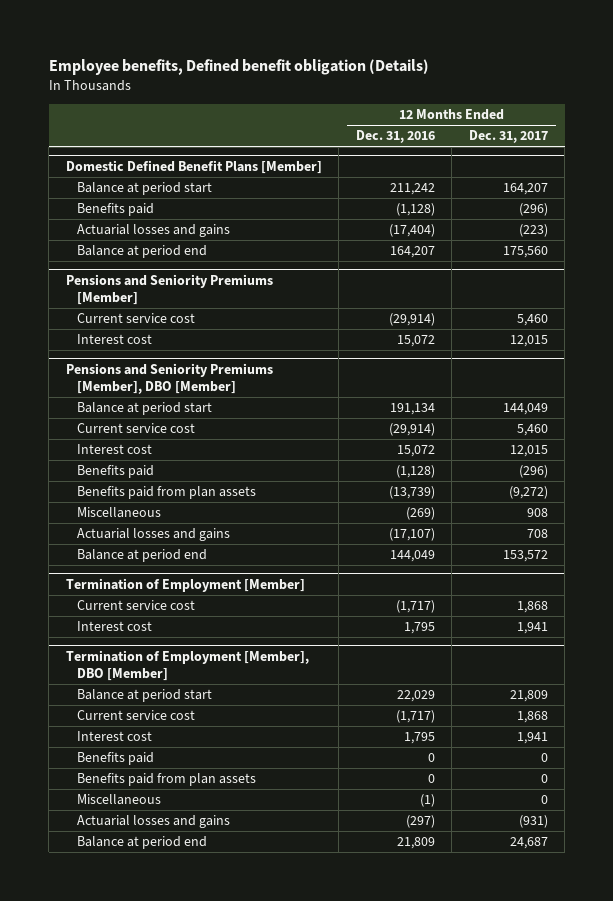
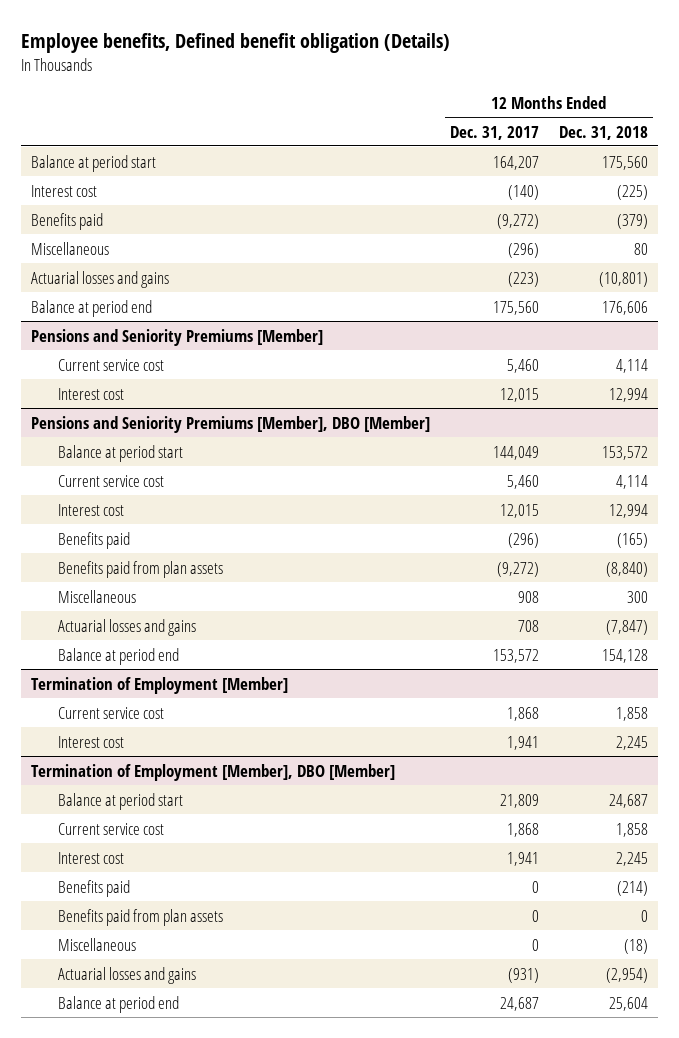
[355,130,435,144] Dec. 31, 2016 -> none
none -> [558,125,648,140] Dec. 31, 2018
[65,159,322,174] Domestic Defined Benefit Plans [Member] -> none
none -> [31,184,98,197] Interest cost
[518,203,548,217] (296) -> [497,213,540,229] (9,272)
none -> [31,241,110,255] Miscellaneous

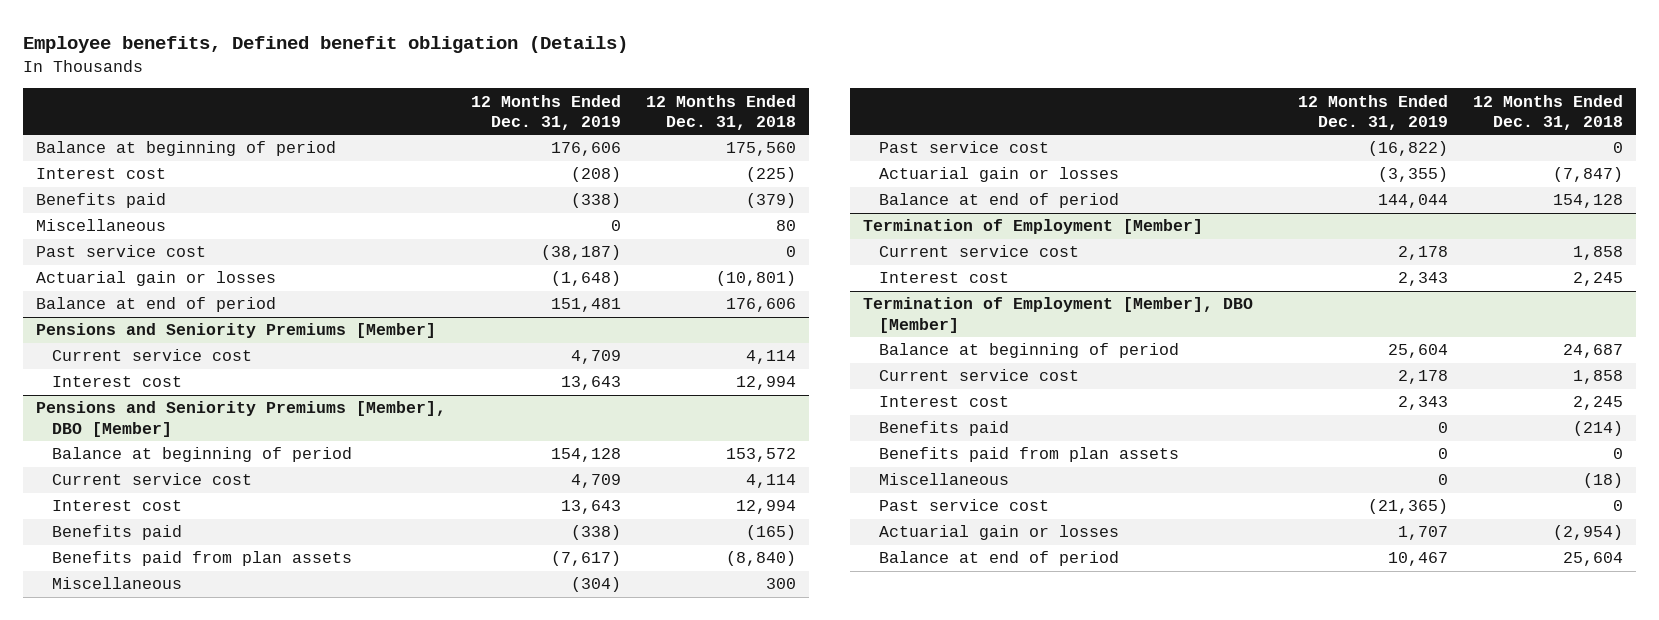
[450,125,540,140] Dec. 31, 2017 -> none
none -> [471,94,622,130] 12 Months Ended Dec. 31, 2019
[31,154,157,172] Balance at period start -> [35,141,336,157] Balance at beginning of period
none -> [35,245,206,258] Past service cost
[31,270,170,288] Actuarial losses and gains -> [35,271,276,287] Actuarial gain or losses
[31,299,153,317] Balance at period end -> [35,297,276,313] Balance at end of period
[57,444,183,462] Balance at period start -> [51,447,352,463] Balance at beginning of period
none -> [878,141,1049,154] Past service cost
[57,618,196,636] Actuarial losses and gains -> [878,167,1119,183] Actuarial gain or losses
[57,647,179,665] Balance at period end -> [878,193,1119,209] Balance at end of period
[57,792,183,810] Balance at period start -> [878,343,1179,359] Balance at beginning of period
none -> [878,499,1049,512] Past service cost
[57,966,196,984] Actuarial losses and gains -> [878,525,1119,541] Actuarial gain or losses
[57,995,179,1013] Balance at period end -> [878,551,1119,567] Balance at end of period

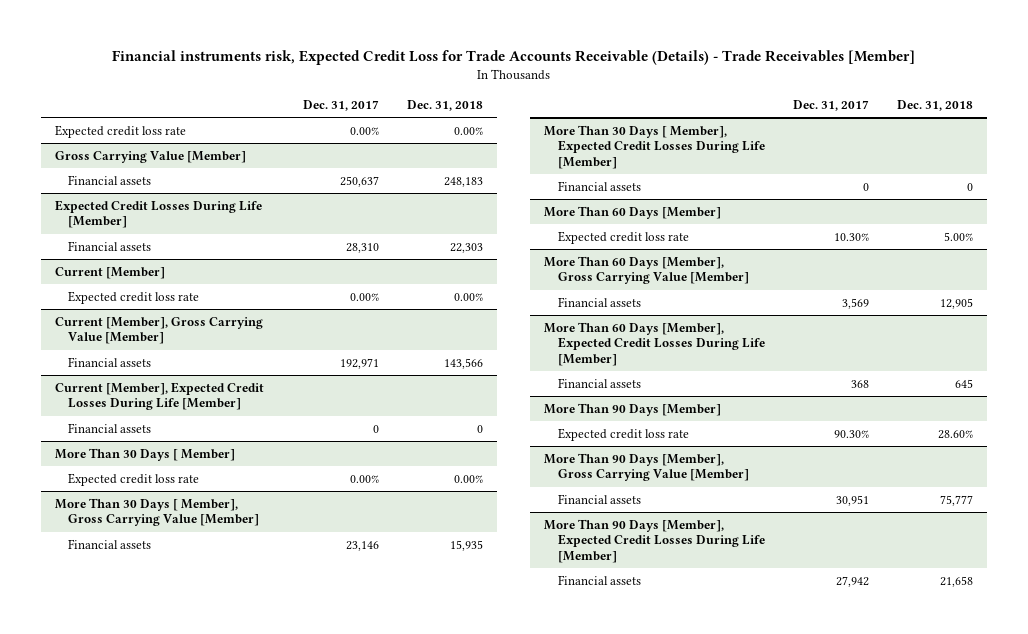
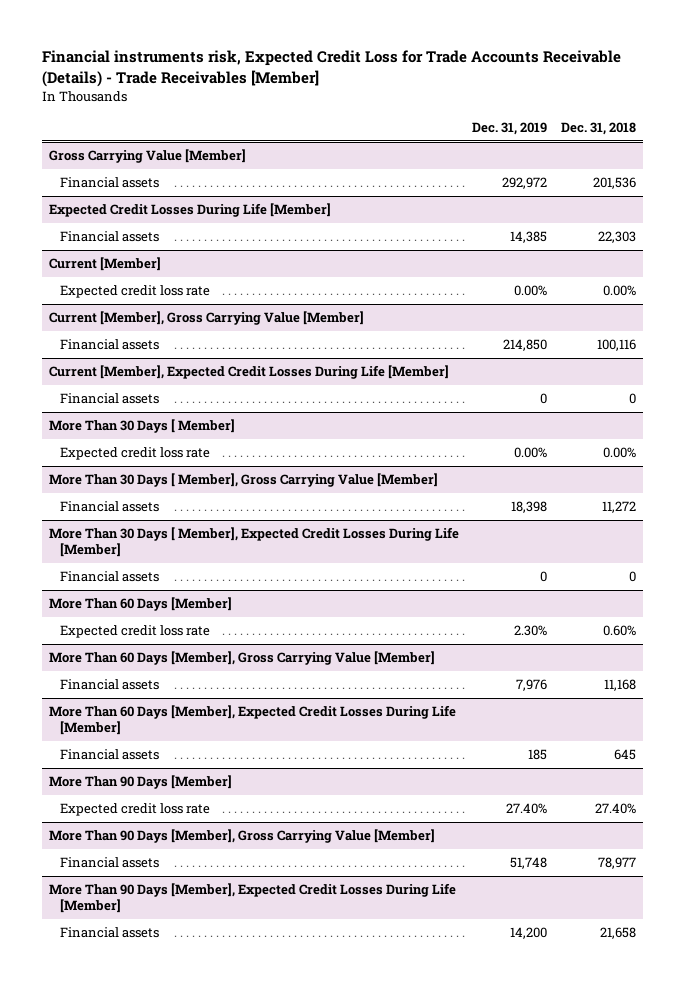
[303,100,380,112] Dec. 31, 2017 -> none
none -> [472,121,548,135] Dec. 31, 2019
[54,124,186,138] Expected credit loss rate -> none
[444,176,484,187] 248,183 -> [593,177,637,190] 201,536
[444,357,484,369] 143,566 -> [597,339,637,352] 100,116
[450,539,484,551] 15,935 -> [602,501,637,514] 11,272
[943,231,973,241] 5.00% -> [603,625,637,637] 0.60%
[939,297,973,309] 12,905 -> [604,679,637,692] 11,168
[937,429,973,439] 28.60% -> [595,803,637,815] 27.40%
[939,494,973,506] 75,777 -> [598,857,637,870] 78,977

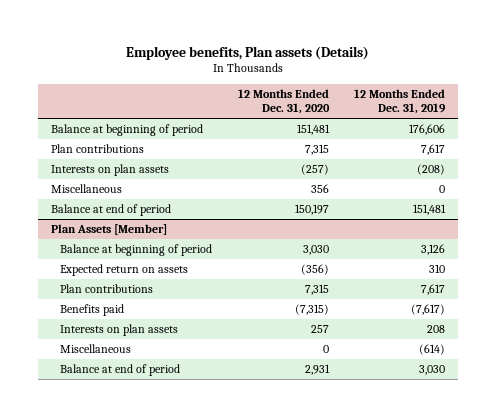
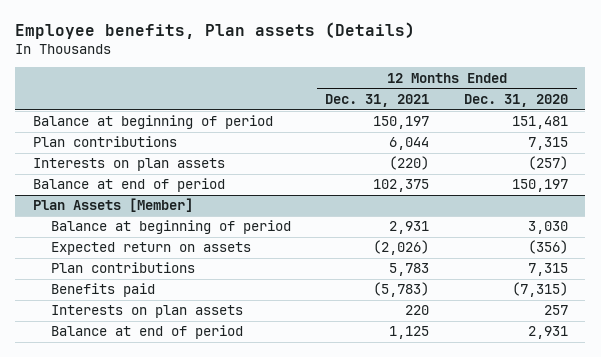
[354,89,447,114] 12 Months Ended Dec. 31, 2019 -> none
none -> [325,94,430,108] Dec. 31, 2021
[50,184,122,194] Miscellaneous -> none
[60,344,132,354] Miscellaneous -> none

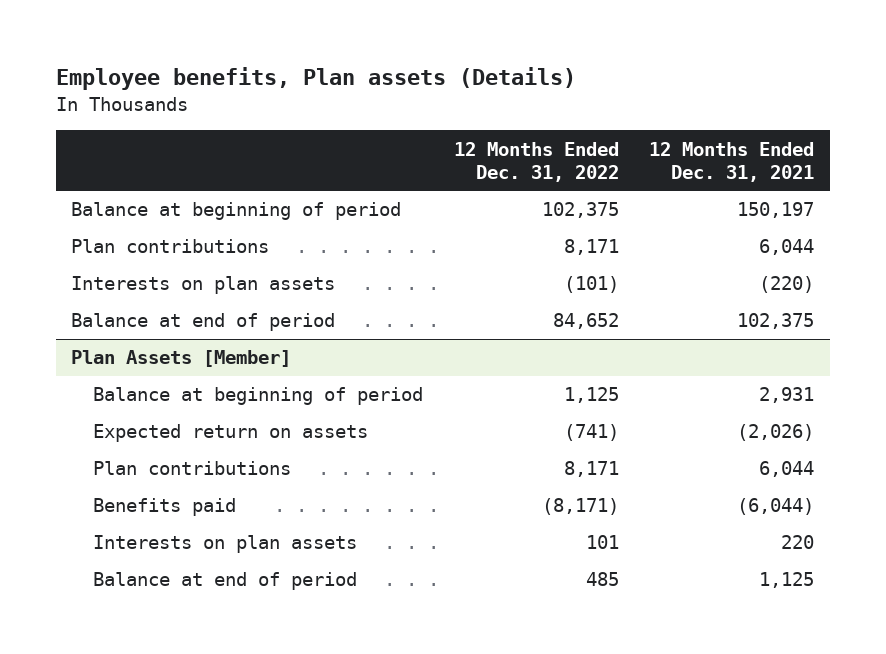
[463,94,568,108] Dec. 31, 2020 -> none
none -> [453,141,619,182] 12 Months Ended Dec. 31, 2022
[389,263,430,277] 5,783 -> [759,461,815,478] 6,044
[373,282,430,298] (5,783) -> [737,498,815,516] (6,044)

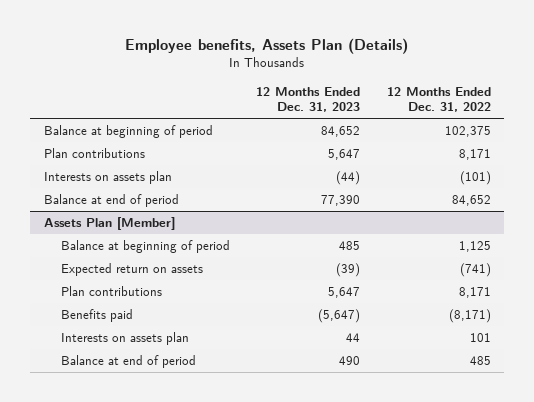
[55,67,576,91] Employee benefits, Plan assets (Details) -> [125,37,409,54] Employee benefits, Assets Plan (Details)
[649,141,815,182] 12 Months Ended Dec. 31, 2021 -> none
none -> [256,86,361,112] 12 Months Ended Dec. 31, 2023
[71,276,336,295] Interests on plan assets -> [43,171,172,185] Interests on assets plan
[71,350,292,368] Plan Assets [Member] -> [43,217,175,231] Assets Plan [Member]
[93,535,358,554] Interests on plan assets -> [60,332,189,346] Interests on assets plan

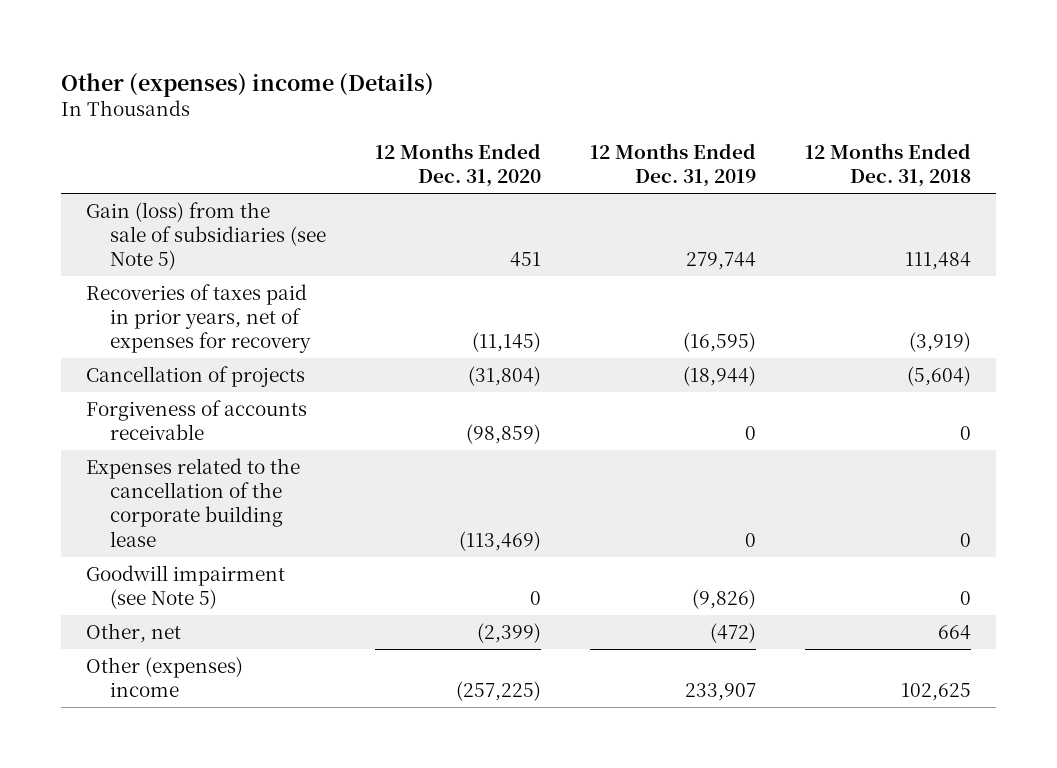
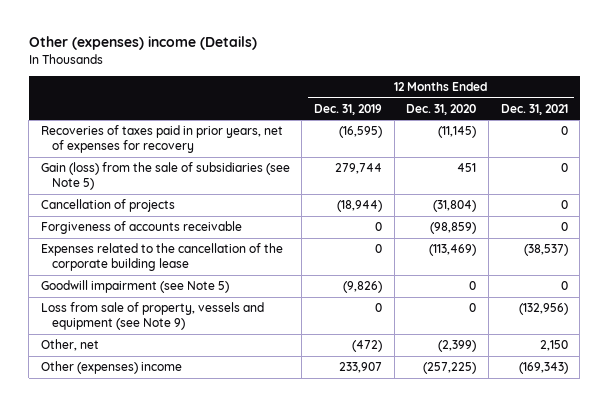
[805,142,972,188] 12 Months Ended Dec. 31, 2018 -> none
none -> [500,103,568,115] Dec. 31, 2021
[85,201,327,271] Gain (loss) from the sale of subsidiaries (see Note 5) -> [40,162,290,190] Gain (loss) from the sale of subsidiaries (see Note 5)
none -> [40,302,264,330] Loss from sale of property, vessels and equipment (see Note 9)

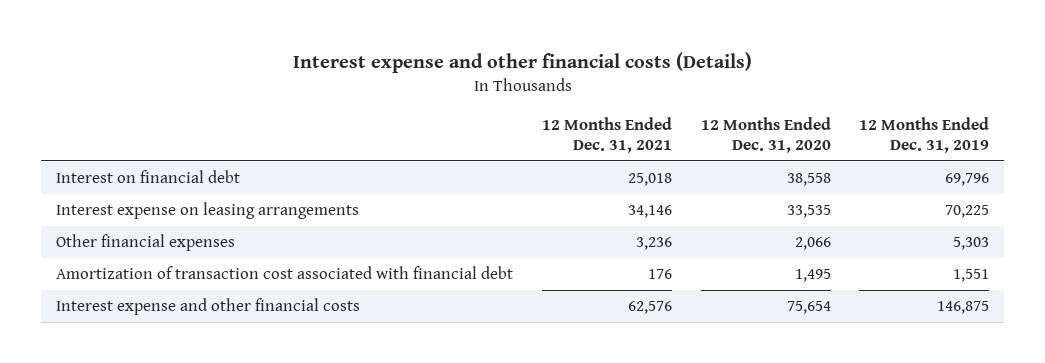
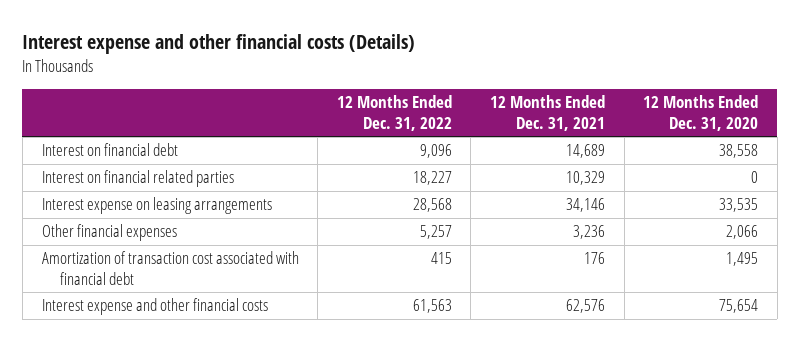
[859,116,990,153] 12 Months Ended Dec. 31, 2019 -> none
none -> [336,95,452,131] 12 Months Ended Dec. 31, 2022
[627,173,672,187] 25,018 -> [565,144,605,159] 14,689
none -> [41,170,234,188] Interest on financial related parties

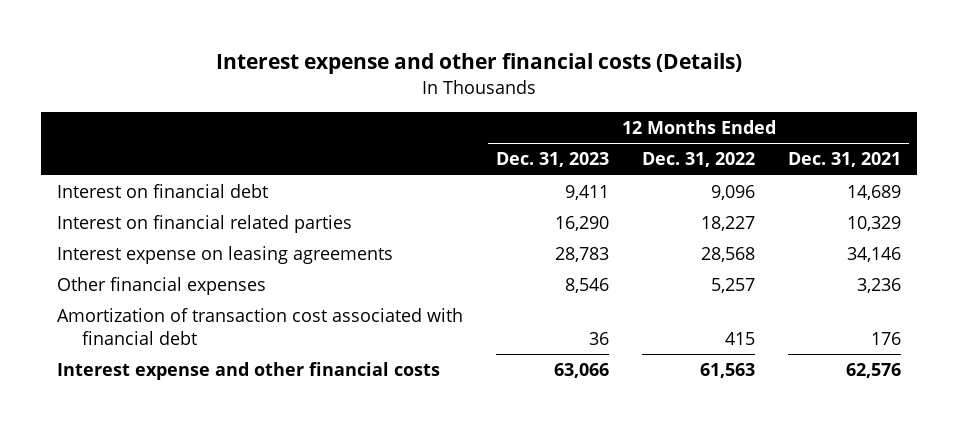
[643,95,759,131] 12 Months Ended Dec. 31, 2020 -> none
none -> [496,152,610,168] Dec. 31, 2023
[41,197,272,215] Interest expense on leasing arrangements -> [57,246,394,265] Interest expense on leasing agreements

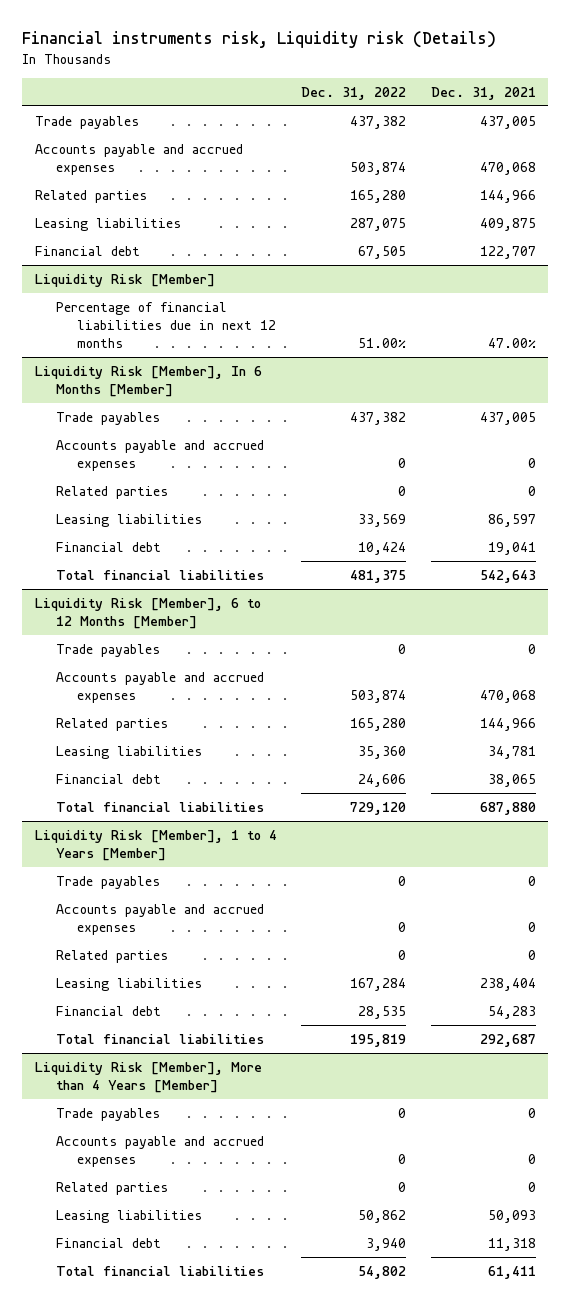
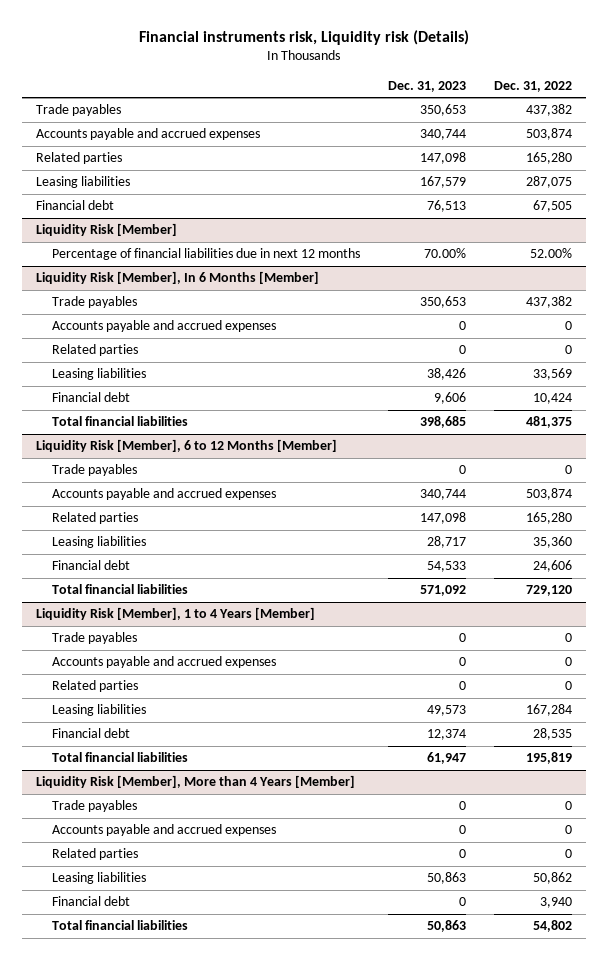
[431,86,537,100] Dec. 31, 2021 -> none
none -> [388,80,467,92] Dec. 31, 2023
[358,338,407,349] 51.00% -> [530,248,573,259] 52.00%

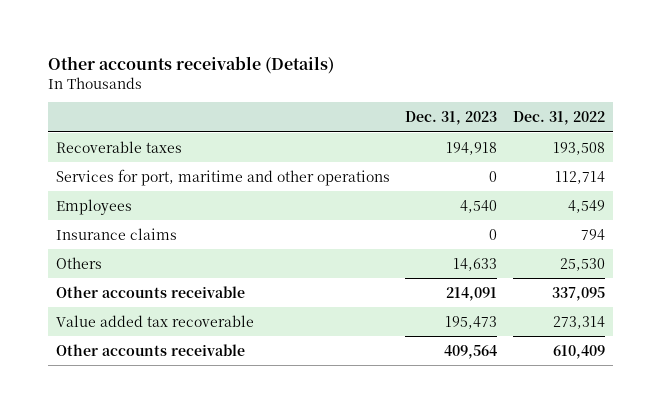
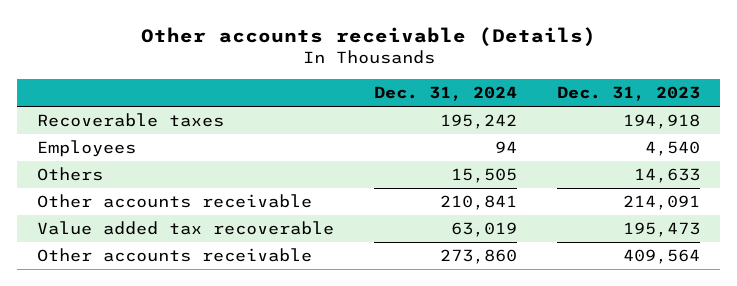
[512,111,605,126] Dec. 31, 2022 -> none
none -> [374,85,518,101] Dec. 31, 2024
[55,168,390,186] Services for port, maritime and other operations -> none
[55,227,177,240] Insurance claims -> none

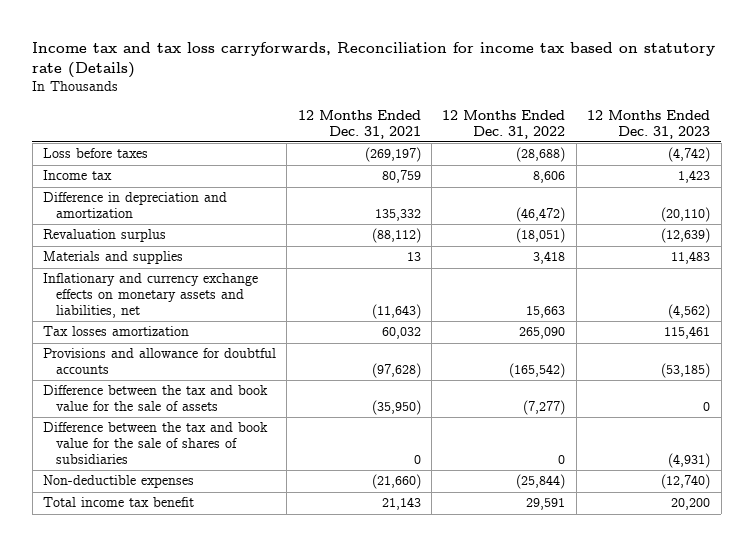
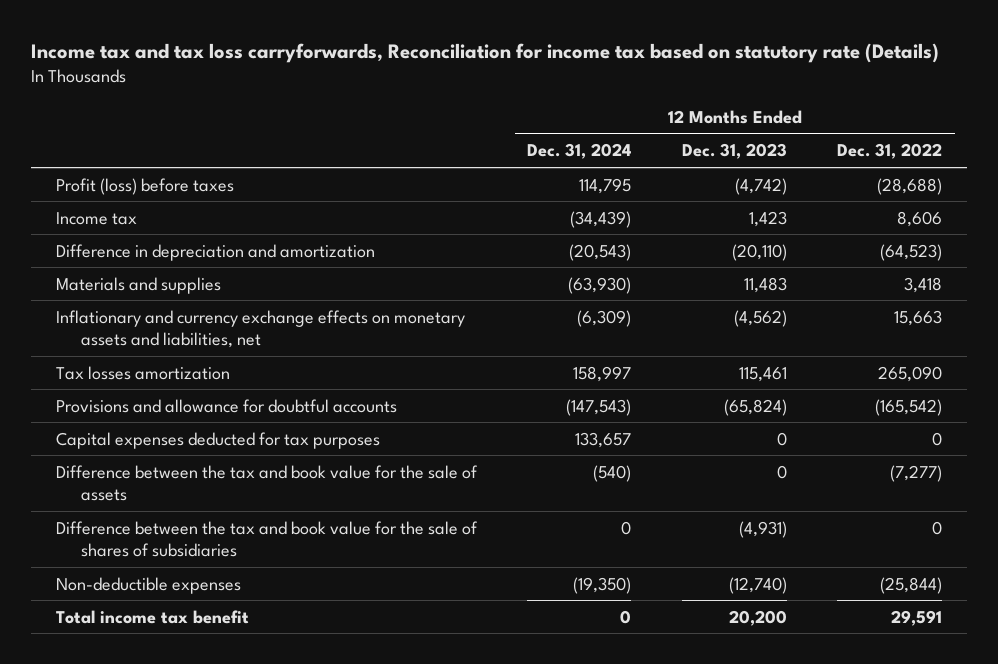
[297,109,421,139] 12 Months Ended Dec. 31, 2021 -> none
none -> [527,143,632,160] Dec. 31, 2024
[42,148,148,159] Loss before taxes -> [55,177,234,195] Profit (loss) before taxes
[42,229,166,243] Revaluation surplus -> none
[516,207,566,223] (46,472) -> [880,243,943,261] (64,523)
[661,363,711,379] (53,185) -> [723,398,787,416] (65,824)
none -> [55,431,380,449] Capital expenses deducted for tax purposes

